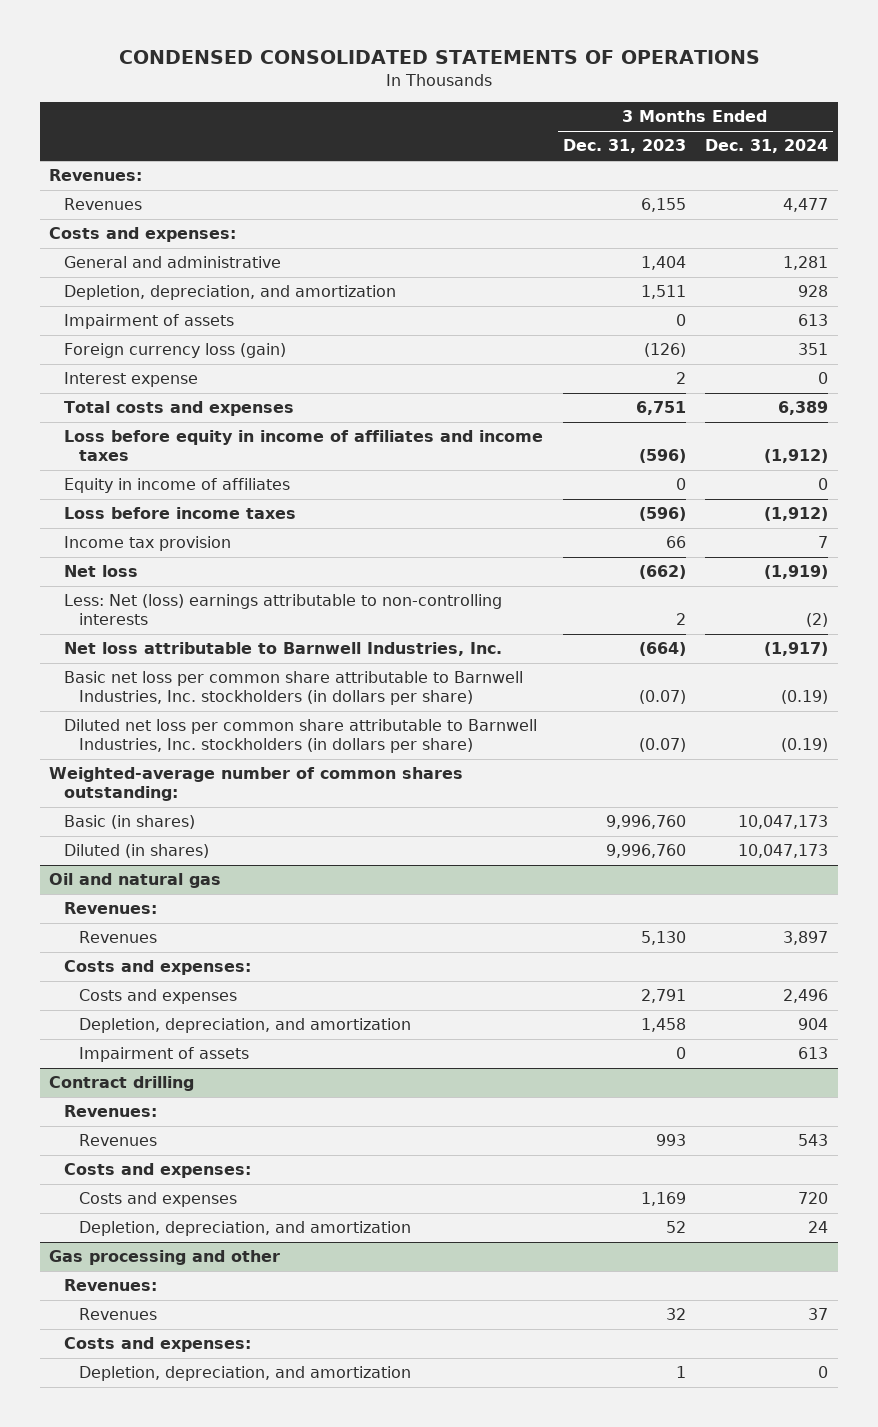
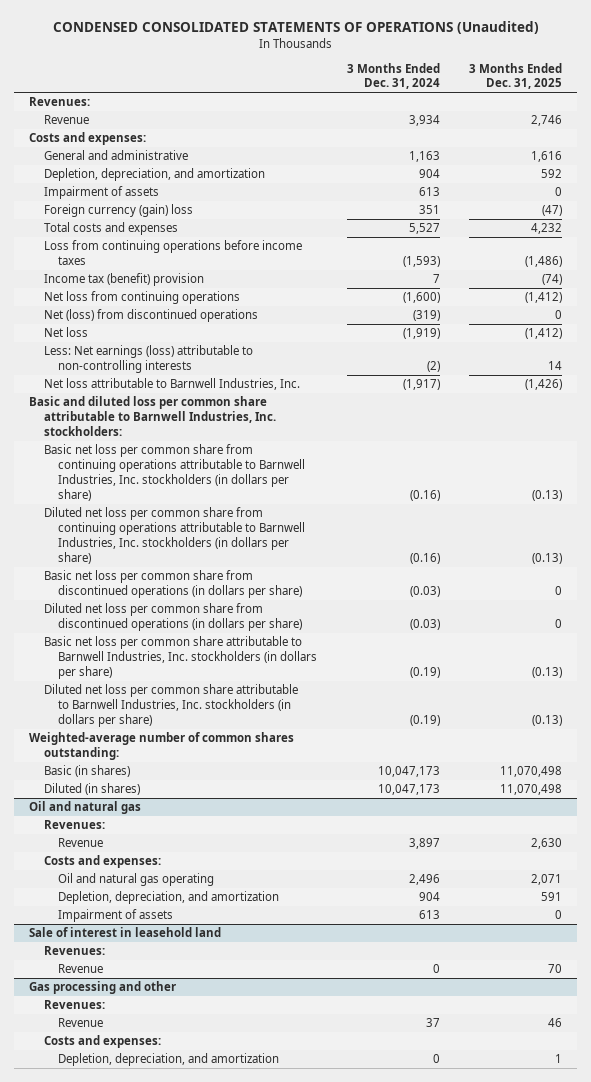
[118,50,760,65] CONDENSED CONSOLIDATED STATEMENTS OF OPERATIONS -> [52,21,539,35] CONDENSED CONSOLIDATED STATEMENTS OF OPERATIONS (Unaudited)
[562,139,686,154] Dec. 31, 2023 -> none
none -> [469,62,563,90] 3 Months Ended Dec. 31, 2025
[64,198,143,211] Revenues -> none
none -> [43,115,89,125] Revenue
[783,256,829,271] 1,281 -> [408,151,440,163] 1,163
[798,285,829,298] 928 -> [418,169,440,179] 904
[64,372,199,388] Interest expense -> none
[64,430,544,461] Loss before equity in income of affiliates and income taxes -> none
[64,478,291,494] Equity in income of affiliates -> none
[64,343,287,359] Foreign currency loss (gain) -> [43,204,193,218] Foreign currency (gain) loss
[778,401,829,416] 6,389 -> [408,223,440,235] 5,527
[64,507,297,520] Loss before income taxes -> [43,240,302,266] Loss from continuing operations before income taxes
[764,507,829,522] (1,912) -> [402,256,440,268] (1,593)
[64,536,232,552] Income tax provision -> [43,273,204,287] Income tax (benefit) provision
none -> [43,291,240,305] Net loss from continuing operations
none -> [43,309,258,323] Net (loss) from discontinued operations
[64,594,503,625] Less: Net (loss) earnings attributable to non-controlling interests -> [43,345,253,374] Less: Net earnings (loss) attributable to non-controlling interests
none -> [29,396,276,436] Basic and diluted loss per common share attributable to Barnwell Industries, Inc. stockholders:
none -> [43,444,306,501] Basic net loss per common share from continuing operations attributable to Barnwell Industries, Inc. stockholders (in dollars per share)
none -> [43,507,306,564] Diluted net loss per common share from continuing operations attributable to Barnwell Industries, Inc. stockholders (in dollars per share)
none -> [43,570,303,599] Basic net loss per common share from discontinued operations (in dollars per share)
none -> [43,603,303,632] Diluted net loss per common share from discontinued operations (in dollars per share)
[79,931,158,944] Revenues -> [58,838,104,848] Revenue
[79,989,238,1005] Costs and expenses -> [58,873,215,887] Oil and natural gas operating
[49,1076,195,1092] Contract drilling -> none
none -> [29,927,222,938] Sale of interest in leasehold land
[79,1134,158,1147] Revenues -> none
[64,1163,252,1179] Costs and expenses: -> none
[79,1192,238,1208] Costs and expenses -> none
[79,1221,412,1237] Depletion, depreciation, and amortization -> none
none -> [58,964,104,974] Revenue
[79,1308,158,1321] Revenues -> [58,1018,104,1028] Revenue

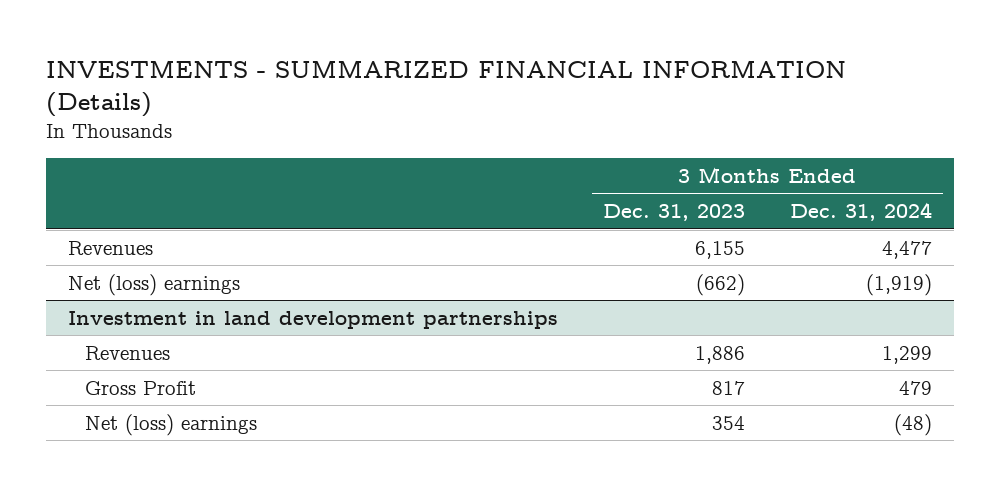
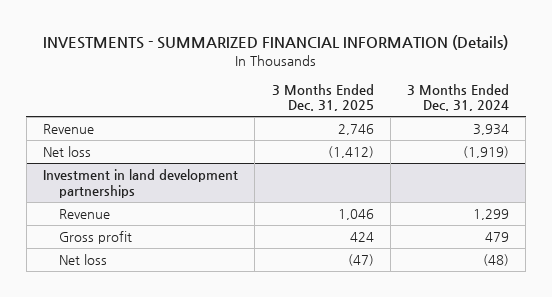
[602,204,745,222] Dec. 31, 2023 -> none
none -> [271,84,374,112] 3 Months Ended Dec. 31, 2025
[68,240,154,255] Revenues -> none
none -> [42,124,94,135] Revenue
[68,273,241,296] Net (loss) earnings -> [42,146,91,158] Net loss
[85,345,171,360] Revenues -> [58,209,110,220] Revenue
[85,380,197,395] Gross Profit -> [58,231,132,245] Gross profit
[85,413,258,436] Net (loss) earnings -> [58,254,107,266] Net loss

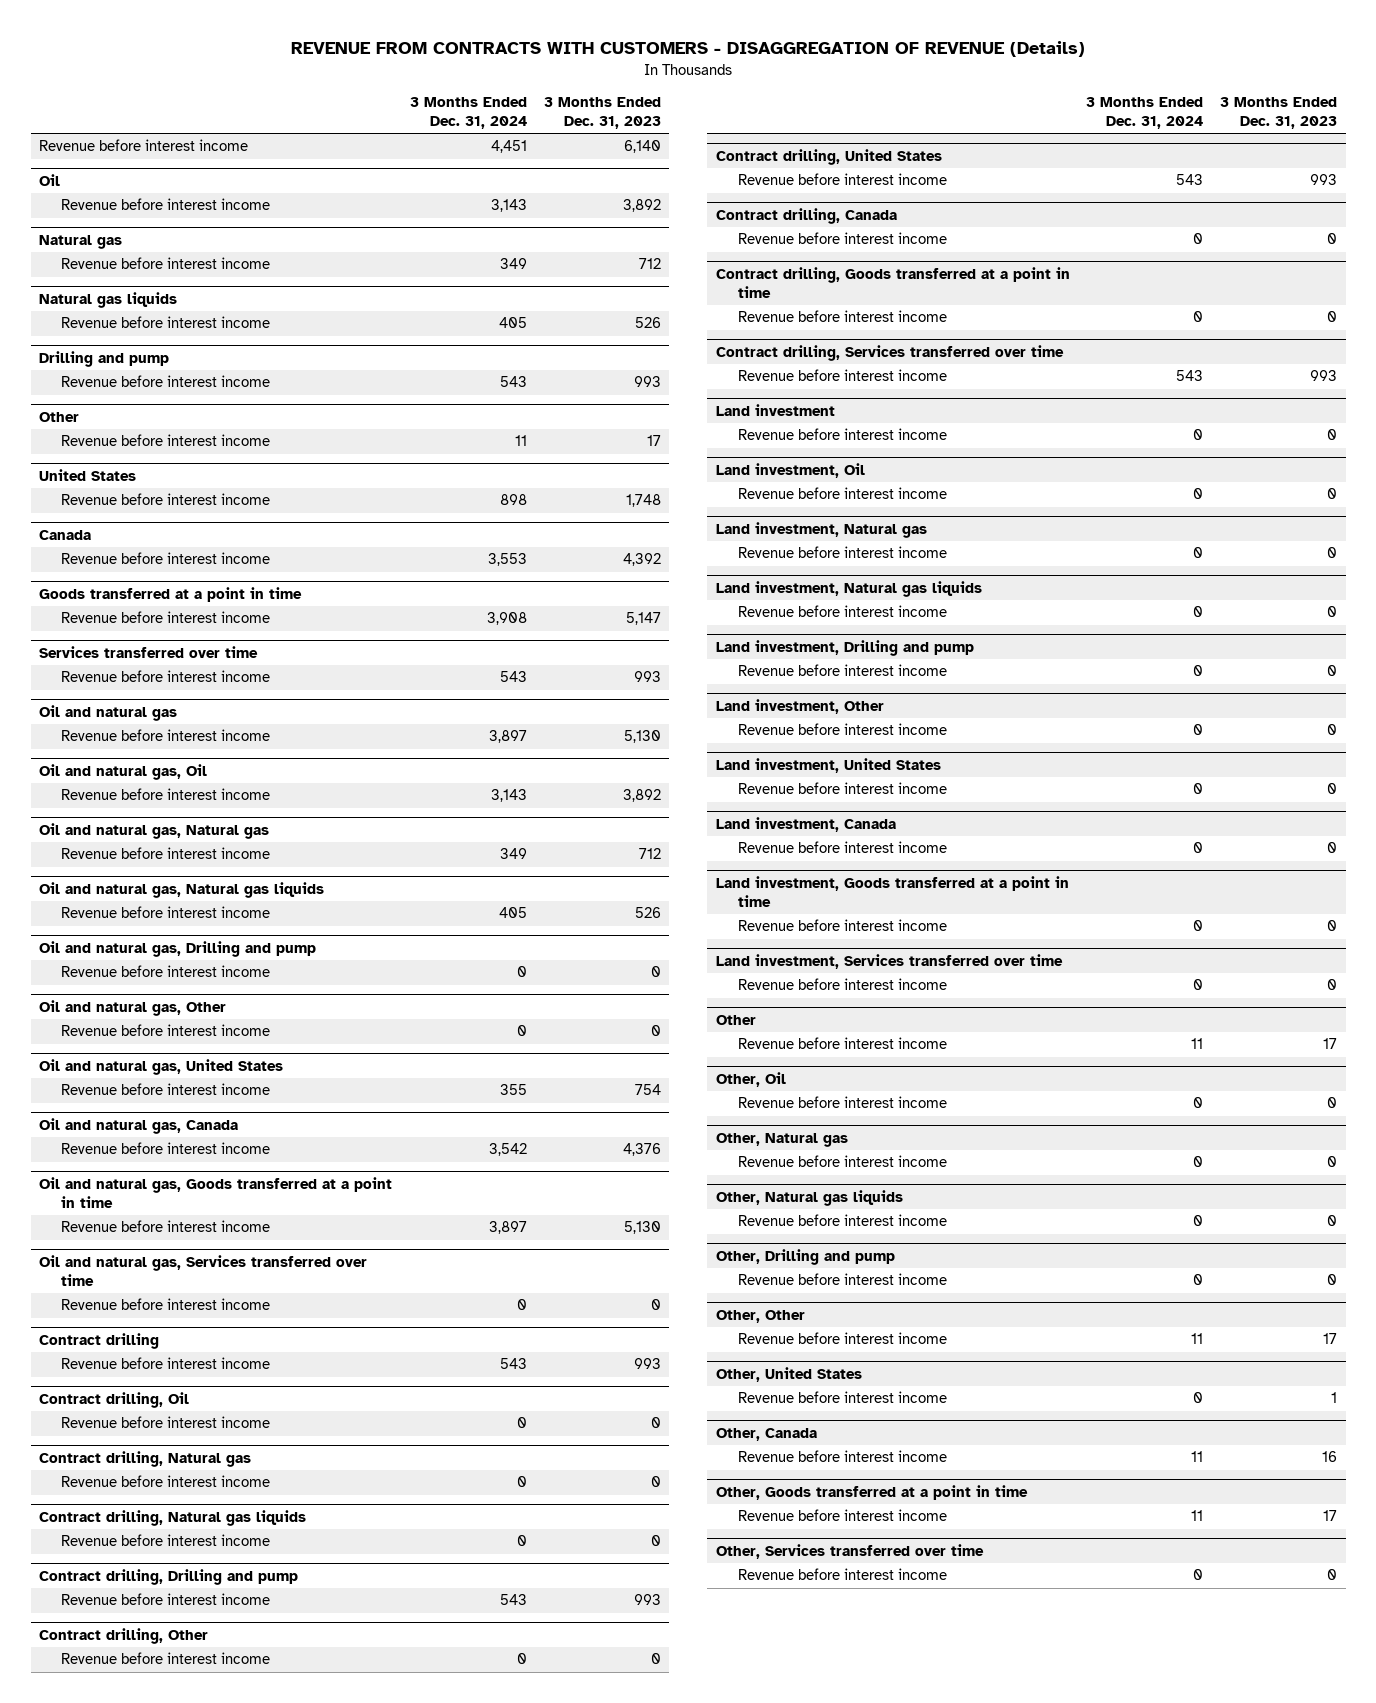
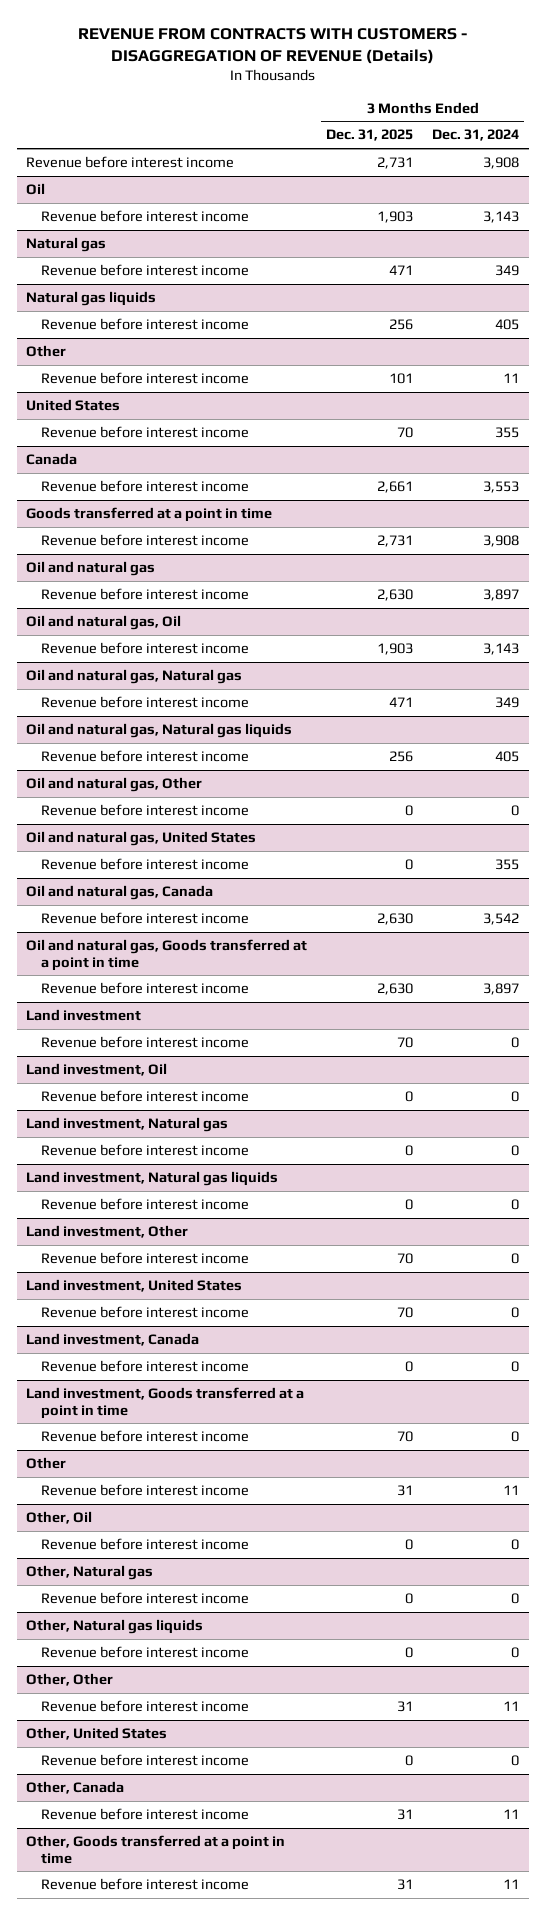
[543,97,661,130] 3 Months Ended Dec. 31, 2023 -> none
none -> [326,129,414,142] Dec. 31, 2025
[491,140,528,154] 4,451 -> [483,157,520,170] 3,908
[39,350,170,367] Drilling and pump -> none
[61,375,271,388] Revenue before interest income -> none
[500,494,528,506] 898 -> [495,427,520,439] 355
[39,645,259,658] Services transferred over time -> none
[61,670,271,683] Revenue before interest income -> none
[39,940,317,957] Oil and natural gas, Drilling and pump -> none
[61,965,271,978] Revenue before interest income -> none
[39,1254,368,1286] Oil and natural gas, Services transferred over time -> none
[61,1298,271,1311] Revenue before interest income -> none
[39,1332,160,1349] Contract drilling -> none
[61,1357,271,1370] Revenue before interest income -> none
[39,1391,190,1408] Contract drilling, Oil -> none
[61,1416,271,1429] Revenue before interest income -> none
[39,1450,252,1467] Contract drilling, Natural gas -> none
[61,1475,271,1488] Revenue before interest income -> none
[39,1509,307,1526] Contract drilling, Natural gas liquids -> none
[61,1534,271,1547] Revenue before interest income -> none
[39,1568,299,1585] Contract drilling, Drilling and pump -> none
[61,1593,271,1606] Revenue before interest income -> none
[39,1627,209,1644] Contract drilling, Other -> none
[61,1652,271,1665] Revenue before interest income -> none
[715,148,942,165] Contract drilling, United States -> none
[737,173,947,186] Revenue before interest income -> none
[715,207,897,224] Contract drilling, Canada -> none
[737,232,947,245] Revenue before interest income -> none
[715,266,1070,298] Contract drilling, Goods transferred at a point in time -> none
[737,310,947,323] Revenue before interest income -> none
[715,344,1064,361] Contract drilling, Services transferred over time -> none
[737,369,947,382] Revenue before interest income -> none
[715,639,974,656] Land investment, Drilling and pump -> none
[737,664,947,677] Revenue before interest income -> none
[715,953,1063,969] Land investment, Services transferred over time -> none
[737,978,947,991] Revenue before interest income -> none
[715,1248,895,1265] Other, Drilling and pump -> none
[737,1273,947,1286] Revenue before interest income -> none
[715,1543,984,1559] Other, Services transferred over time -> none
[737,1568,947,1581] Revenue before interest income -> none

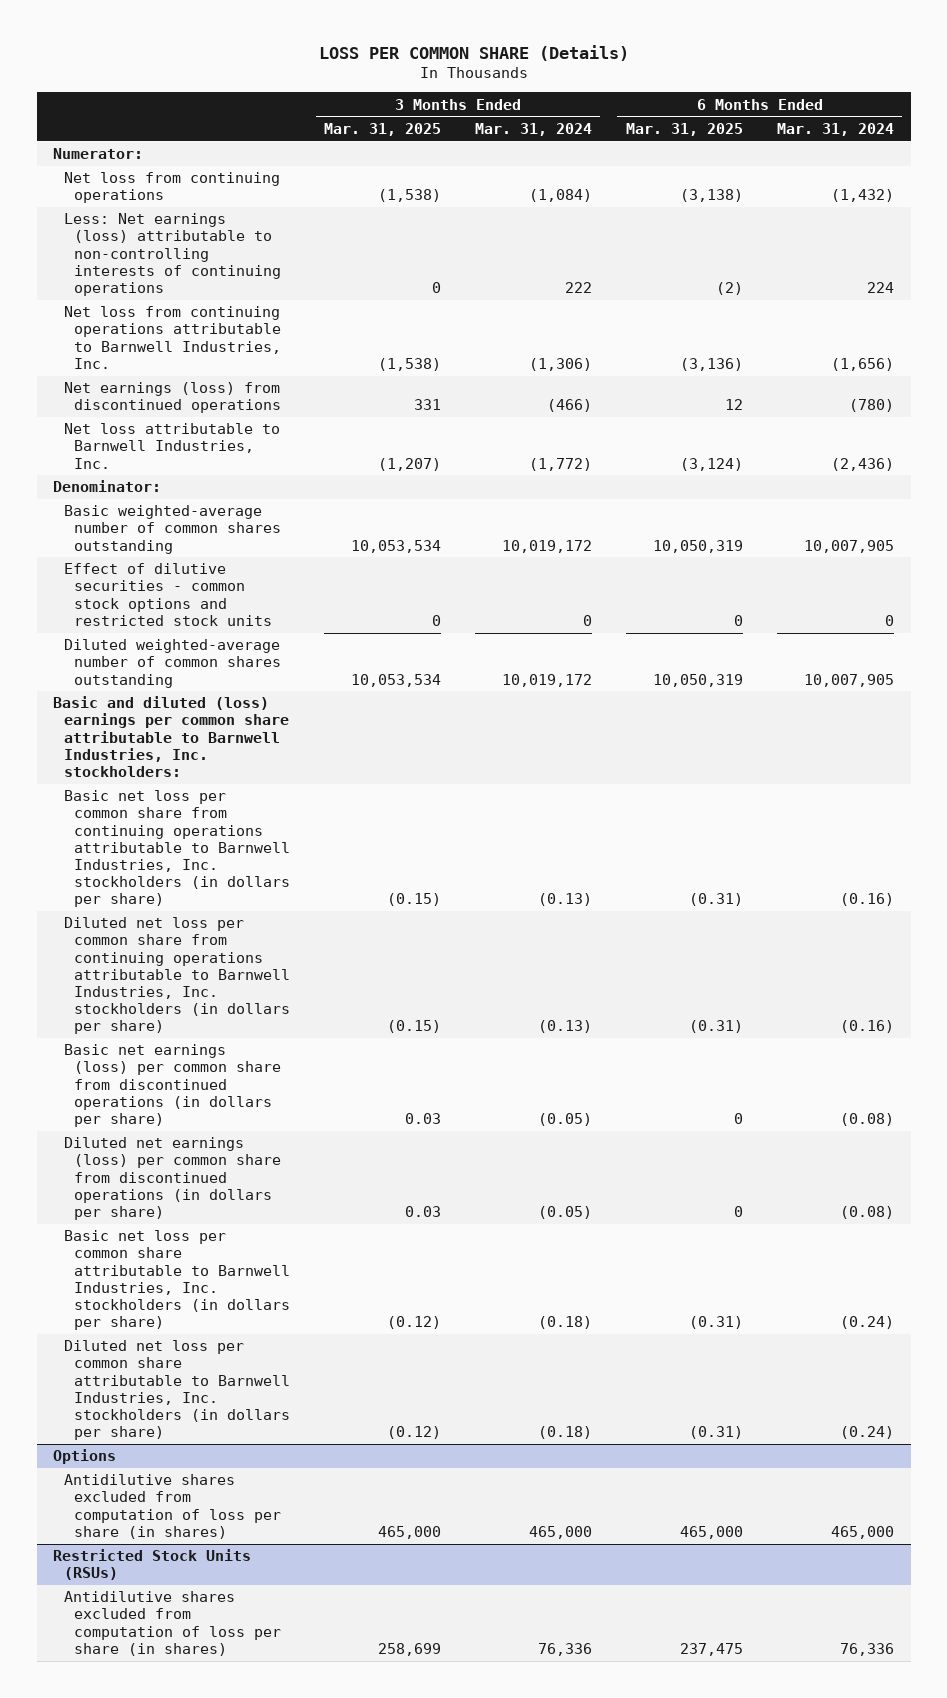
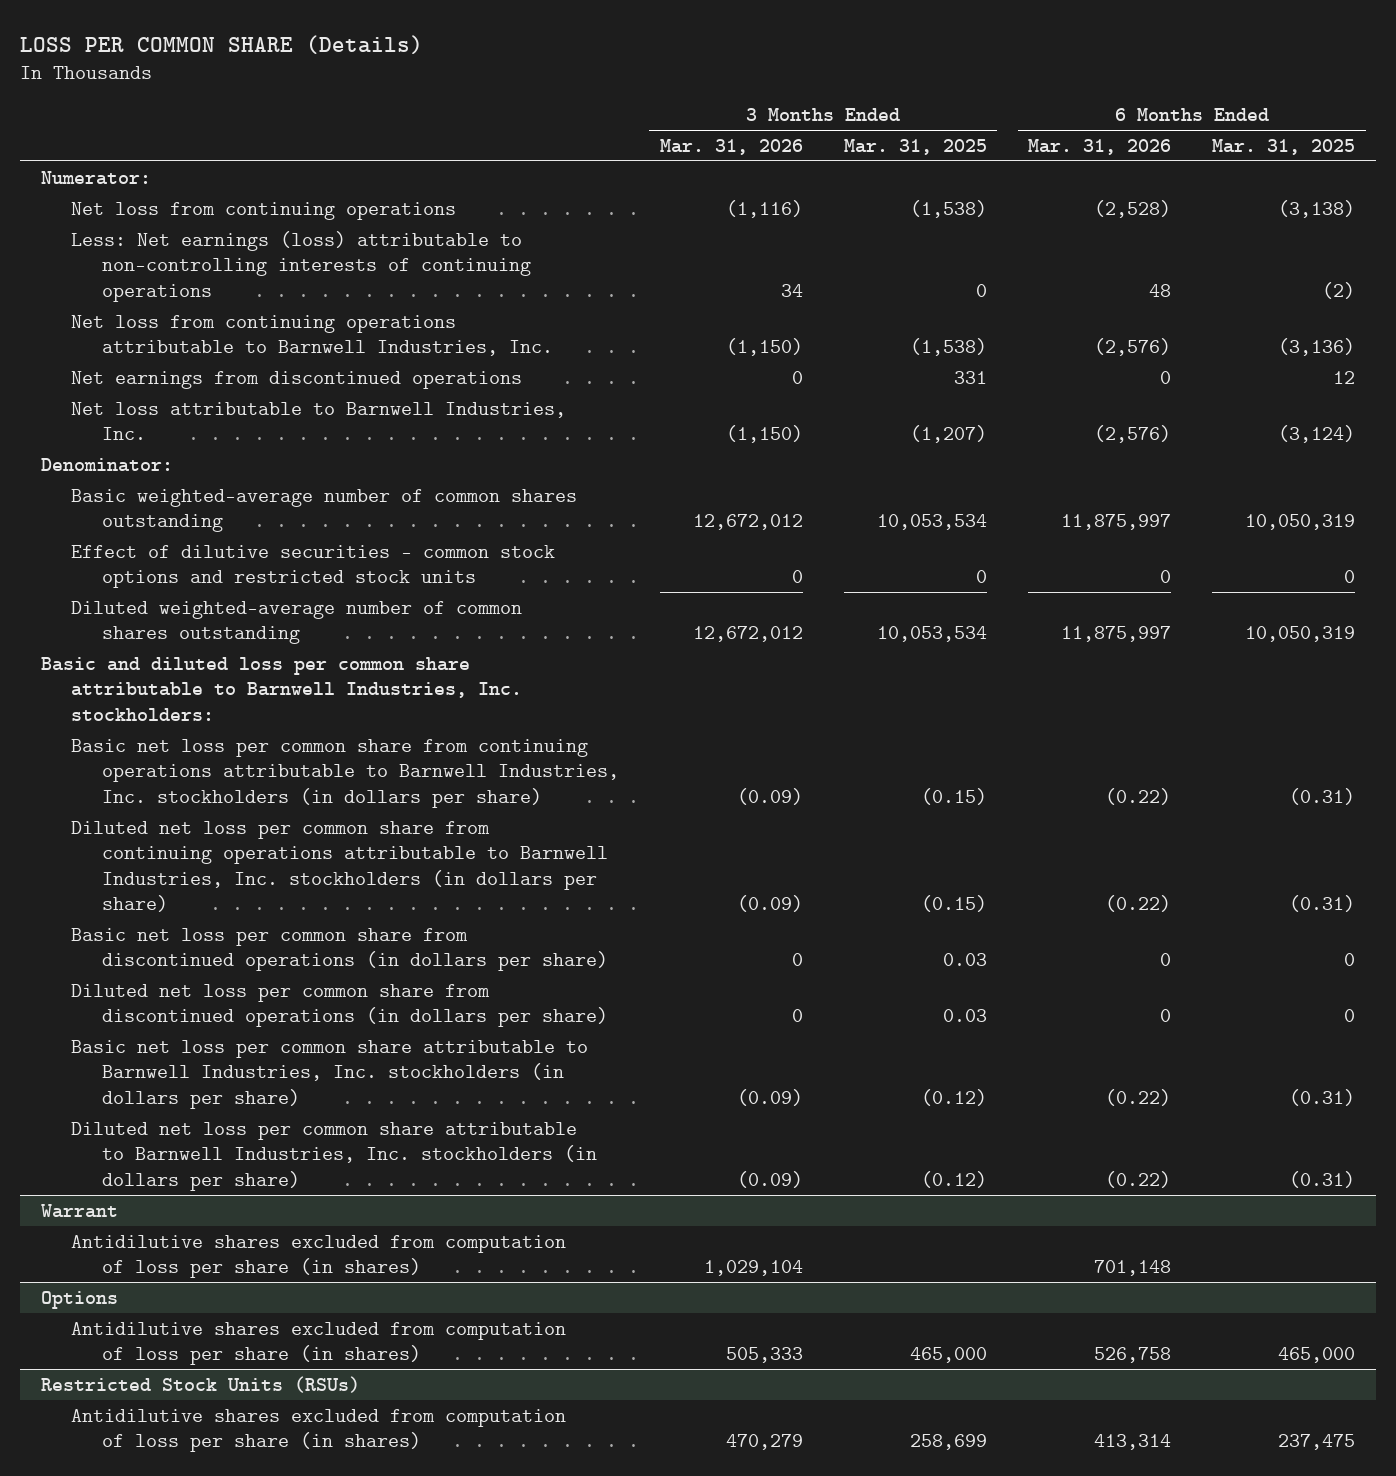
[474,122,592,136] Mar. 31, 2024 -> none
[776,122,894,136] Mar. 31, 2024 -> none
none -> [659,138,803,155] Mar. 31, 2026
none -> [1028,138,1172,155] Mar. 31, 2026
[63,382,282,414] Net earnings (loss) from discontinued operations -> [71,370,523,389] Net earnings from discontinued operations
[53,696,289,777] Basic and diluted (loss) earnings per common share attributable to Barnwell Industries, Inc. stockholders: -> [40,656,523,721] Basic and diluted loss per common share attributable to Barnwell Industries, Inc. stockholders:
[63,1044,282,1127] Basic net earnings (loss) per common share from discontinued operations (in dollars per share) -> [71,927,608,972] Basic net loss per common share from discontinued operations (in dollars per share)
[63,1137,282,1220] Diluted net earnings (loss) per common share from discontinued operations (in dollars per share) -> [71,983,608,1028] Diluted net loss per common share from discontinued operations (in dollars per share)
none -> [40,1203,118,1218] Warrant
none -> [71,1234,567,1279] Antidilutive shares excluded from computation of loss per share (in shares)

